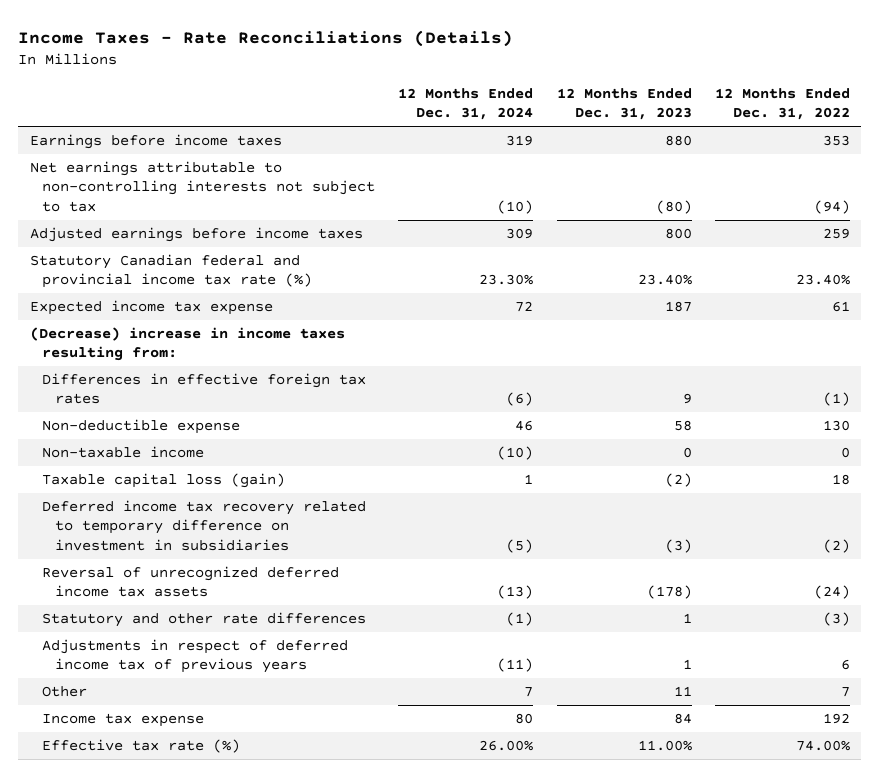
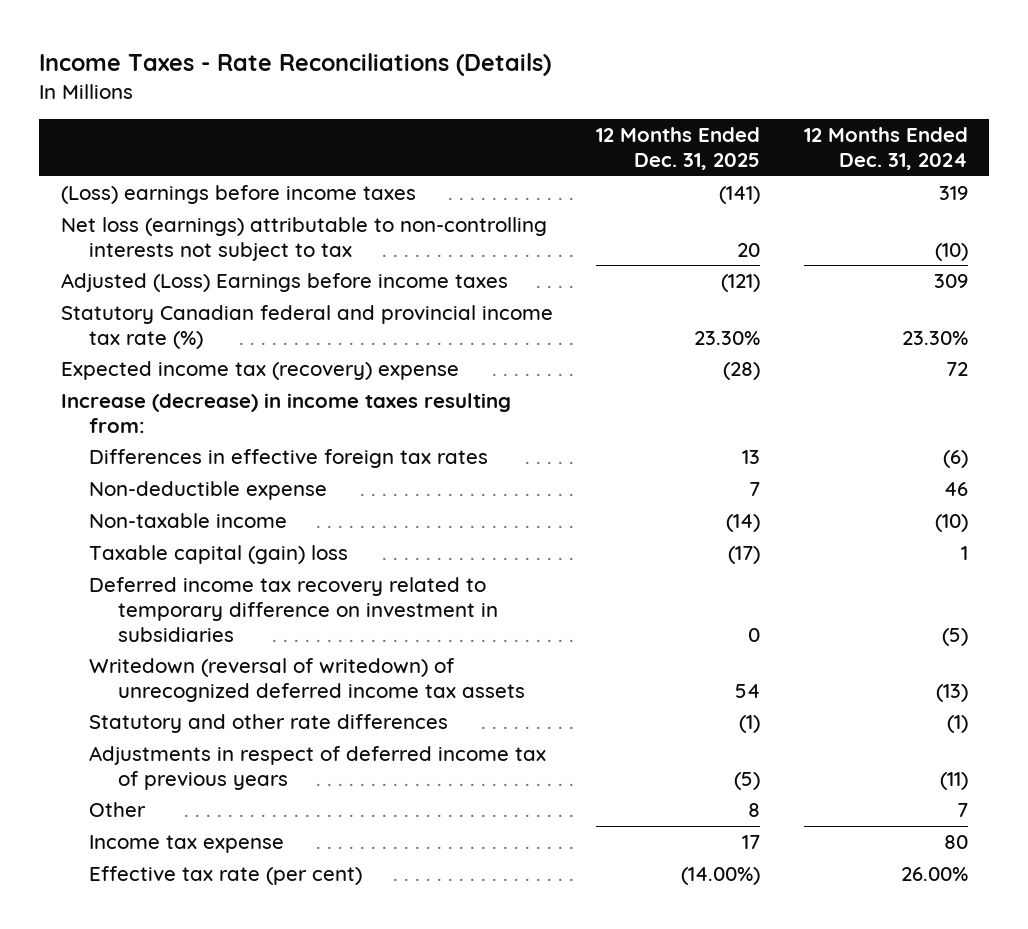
[556,87,692,121] 12 Months Ended Dec. 31, 2023 -> none
[714,87,850,121] 12 Months Ended Dec. 31, 2022 -> none
none -> [596,127,761,171] 12 Months Ended Dec. 31, 2025
[30,134,283,150] Earnings before income taxes -> [60,185,416,205] (Loss) earnings before income taxes
[30,161,376,212] Net earnings attributable to non-controlling interests not subject to tax -> [60,217,547,261] Net loss (earnings) attributable to non-controlling interests not subject to tax
[30,227,364,243] Adjusted earnings before income taxes -> [60,273,508,293] Adjusted (Loss) Earnings before income taxes
[30,300,274,316] Expected income tax expense -> [60,361,459,381] Expected income tax (recovery) expense
[30,327,346,362] (Decrease) increase in income taxes resulting from: -> [60,393,511,433] Increase (decrease) in income taxes resulting from:
[42,473,286,489] Taxable capital loss (gain) -> [89,545,349,565] Taxable capital (gain) loss
[42,566,340,598] Reversal of unrecognized deferred income tax assets -> [89,658,525,702] Writedown (reversal of writedown) of unrecognized deferred income tax assets
[42,739,241,754] Effective tax rate (%) -> [89,866,363,886] Effective tax rate (per cent)

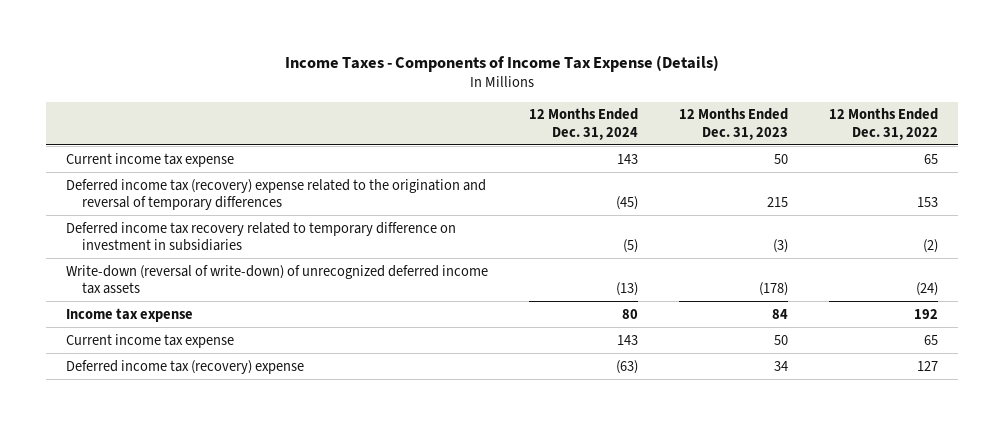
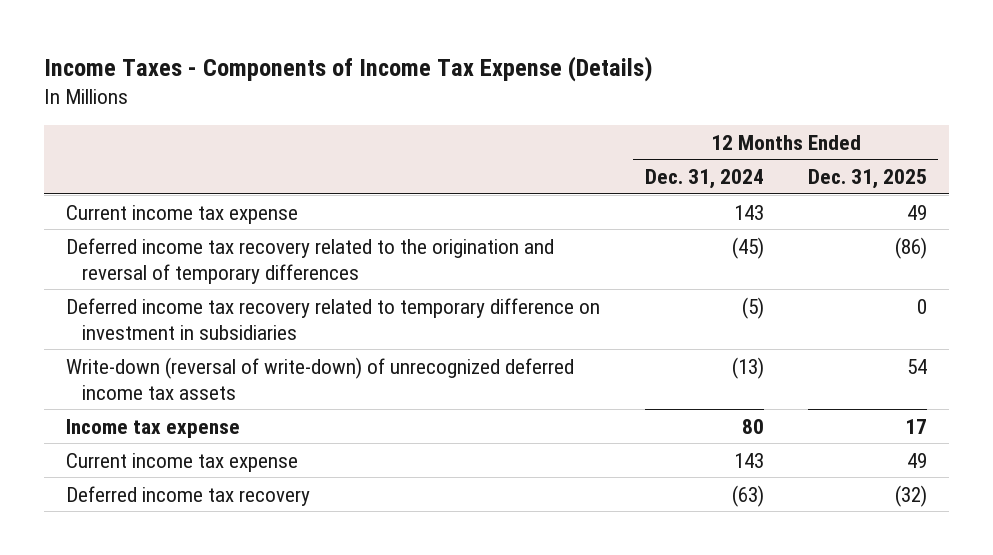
[678,108,788,140] 12 Months Ended Dec. 31, 2023 -> none
[828,108,938,140] 12 Months Ended Dec. 31, 2022 -> none
none -> [808,169,928,190] Dec. 31, 2025
[66,178,487,211] Deferred income tax (recovery) expense related to the origination and reversal of temporary differences -> [66,237,555,284] Deferred income tax recovery related to the origination and reversal of temporary differences
[66,359,305,374] Deferred income tax (recovery) expense -> [66,485,311,506] Deferred income tax recovery

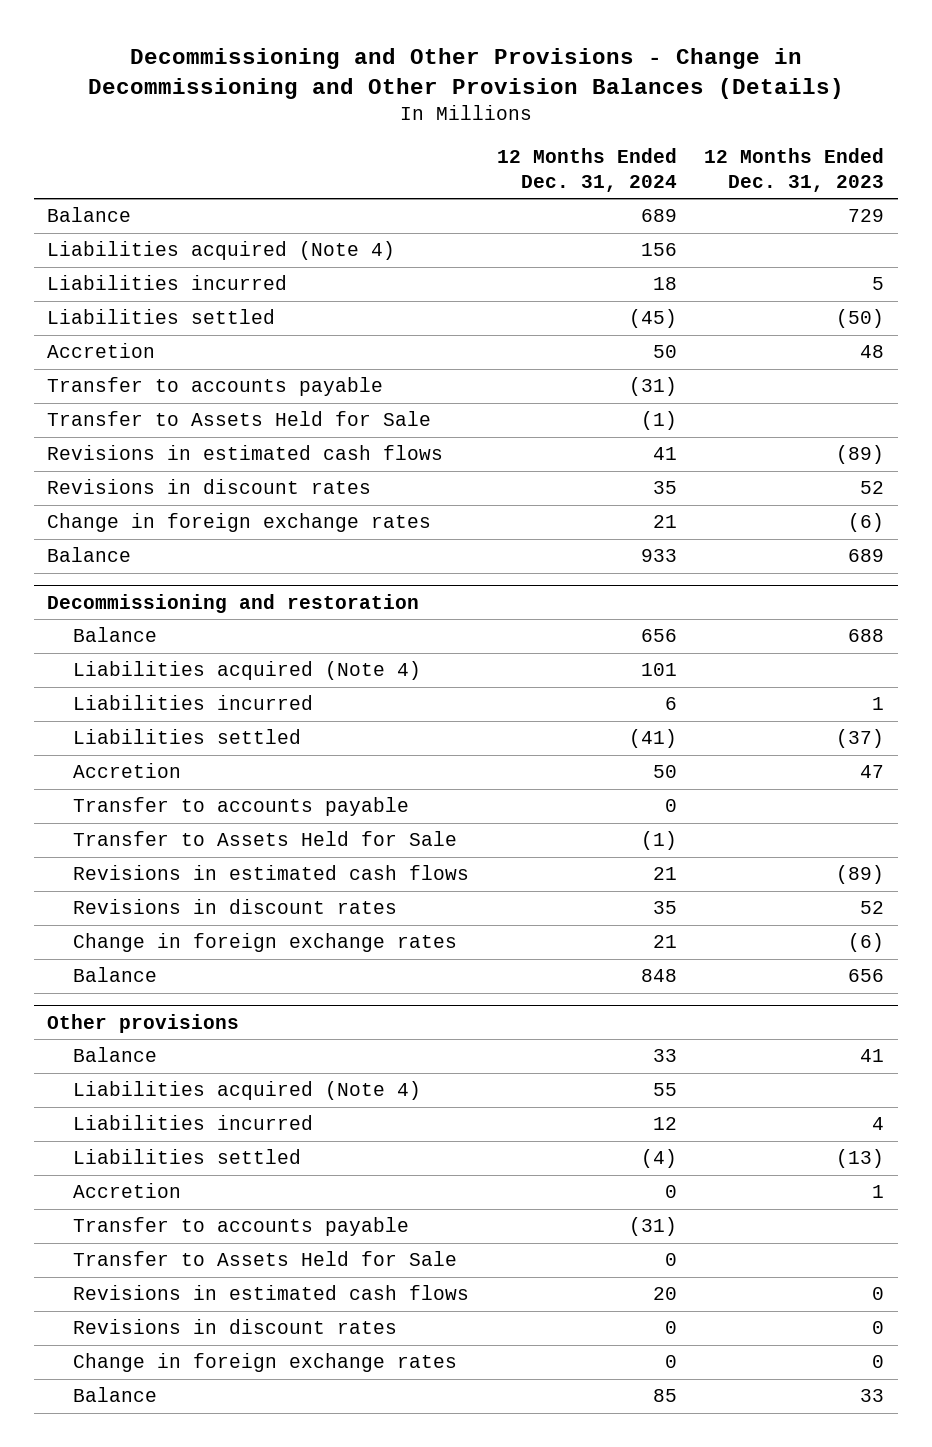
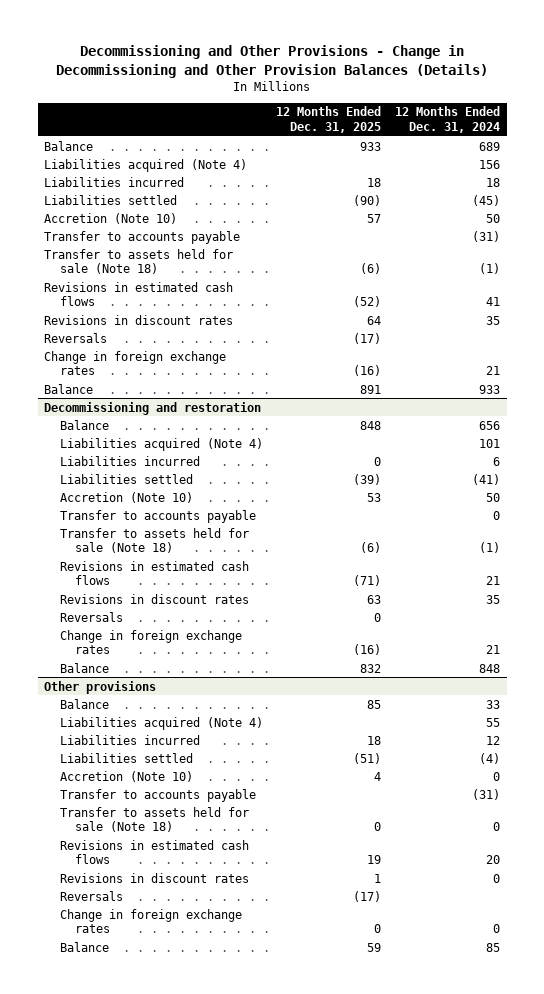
[704,147,885,192] 12 Months Ended Dec. 31, 2023 -> none
none -> [276,106,382,133] 12 Months Ended Dec. 31, 2025
[47,343,156,359] Accretion -> [44,212,178,224] Accretion (Note 10)
[47,411,432,427] Transfer to Assets Held for Sale -> [44,248,234,274] Transfer to assets held for sale (Note 18)
none -> [44,332,108,343] Reversals
[73,763,182,779] Accretion -> [59,491,193,503] Accretion (Note 10)
[73,831,458,847] Transfer to Assets Held for Sale -> [59,527,249,553] Transfer to assets held for sale (Note 18)
none -> [59,611,123,622] Reversals
[73,1183,182,1199] Accretion -> [59,770,193,782] Accretion (Note 10)
[73,1251,458,1267] Transfer to Assets Held for Sale -> [59,806,249,832] Transfer to assets held for sale (Note 18)
none -> [59,890,123,901] Reversals

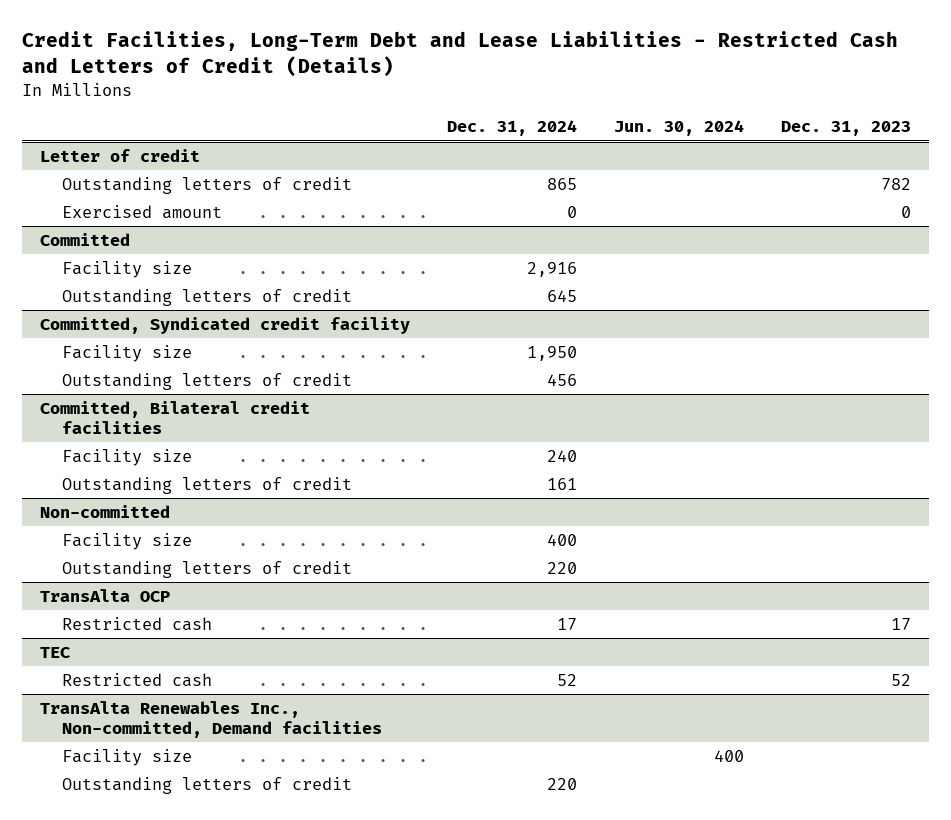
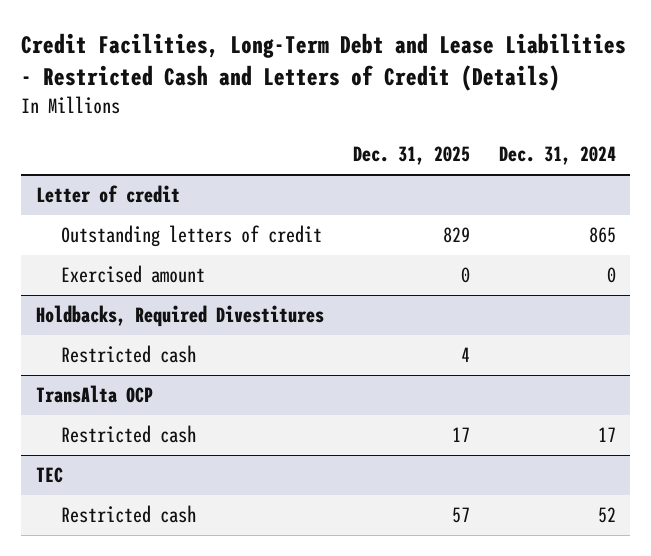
[613,120,744,137] Jun. 30, 2024 -> none
[780,121,911,137] Dec. 31, 2023 -> none
none -> [352,146,470,166] Dec. 31, 2025
[39,232,130,246] Committed -> none
[61,260,192,278] Facility size -> none
[61,288,352,306] Outstanding letters of credit -> none
[39,316,410,334] Committed, Syndicated credit facility -> none
[61,344,192,362] Facility size -> none
[61,372,352,390] Outstanding letters of credit -> none
[39,400,310,434] Committed, Bilateral credit facilities -> none
[61,448,192,466] Facility size -> none
[61,476,352,494] Outstanding letters of credit -> none
[39,504,170,518] Non-committed -> none
[61,532,192,550] Facility size -> none
[61,560,352,578] Outstanding letters of credit -> none
none -> [35,305,324,328] Holdbacks, Required Divestitures
none -> [60,345,196,364] Restricted cash
[39,700,382,738] TransAlta Renewables Inc., Non-committed, Demand facilities -> none
[61,748,192,766] Facility size -> none
[61,776,352,794] Outstanding letters of credit -> none

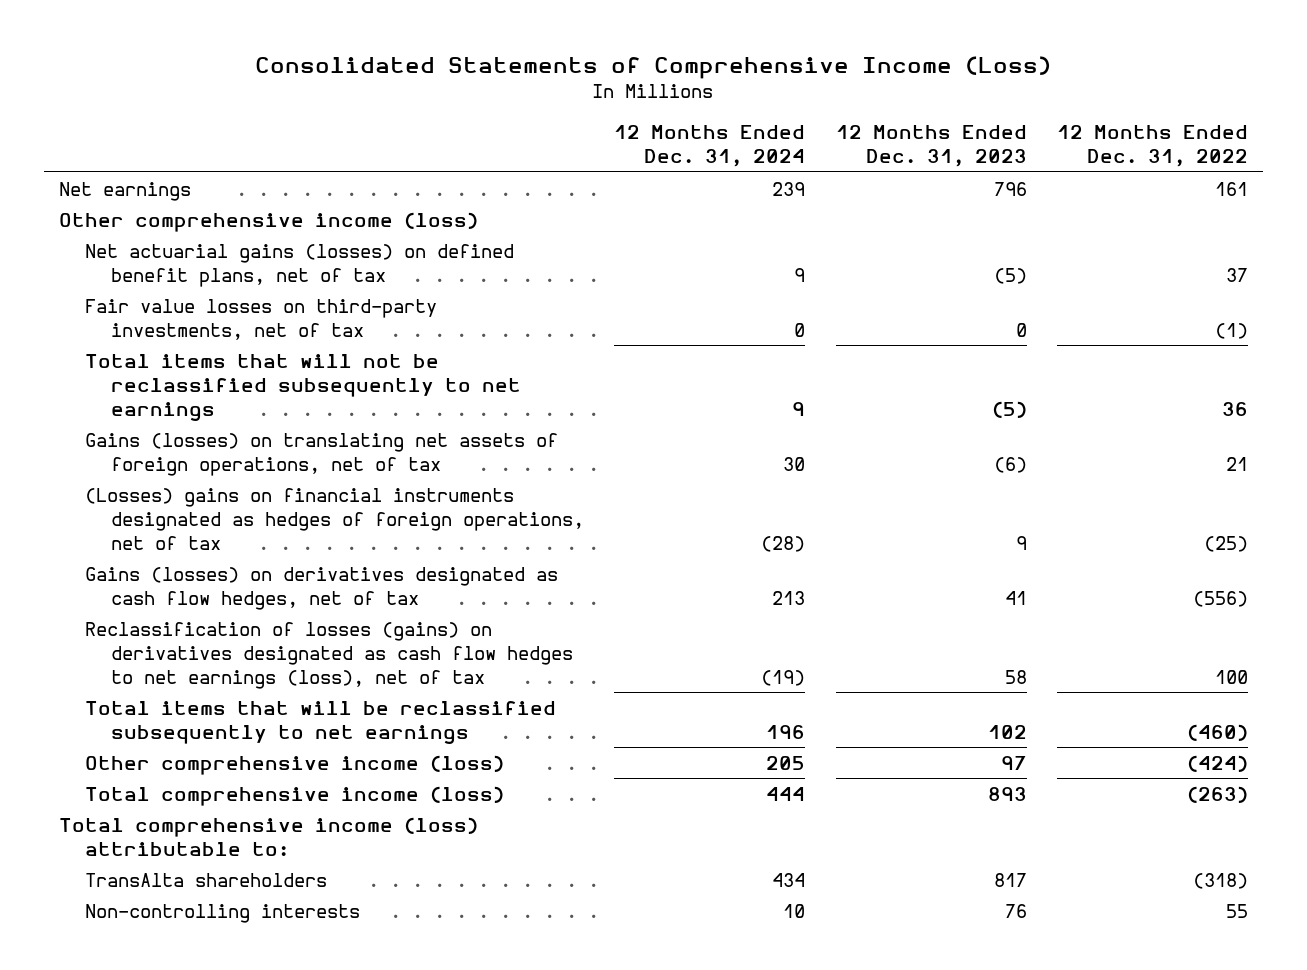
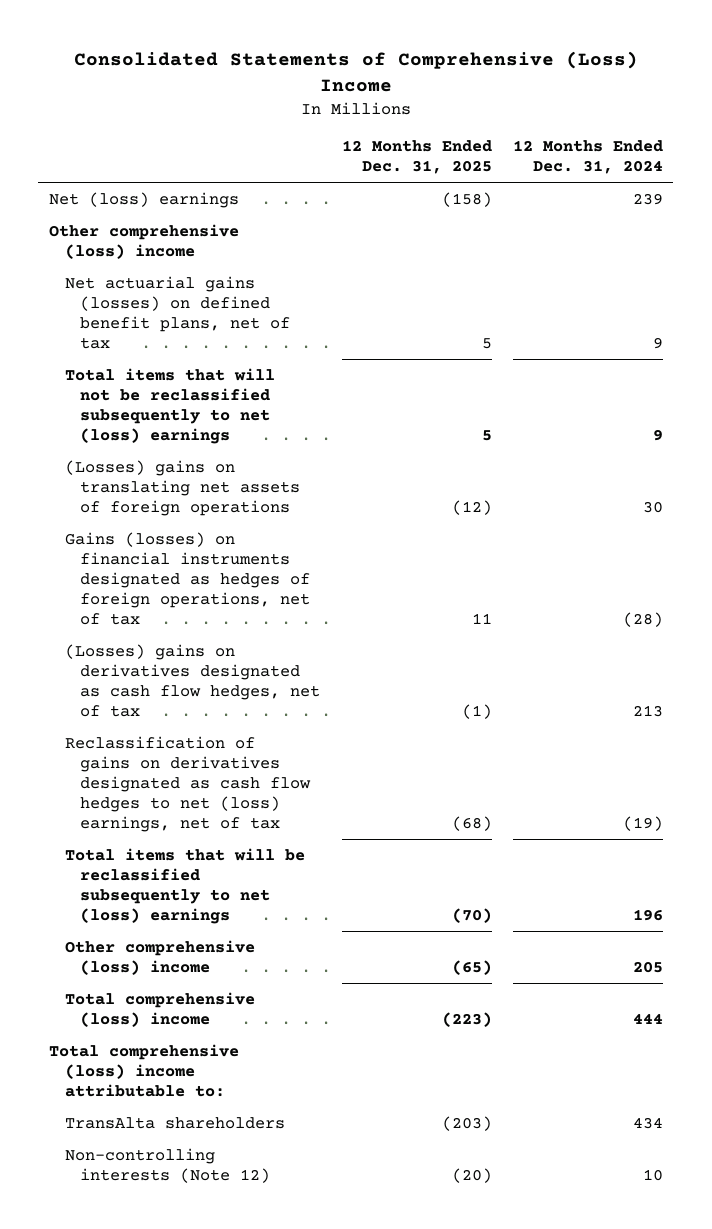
[255,56,1052,80] Consolidated Statements of Comprehensive Income (Loss) -> [73,50,638,92] Consolidated Statements of Comprehensive (Loss) Income
[835,125,1027,168] 12 Months Ended Dec. 31, 2023 -> none
[1056,125,1248,168] 12 Months Ended Dec. 31, 2022 -> none
none -> [341,140,492,175] 12 Months Ended Dec. 31, 2025
[59,181,192,201] Net earnings -> [49,191,240,208] Net (loss) earnings
[59,211,479,232] Other comprehensive income (loss) -> [49,223,240,259] Other comprehensive (loss) income
[85,298,438,340] Fair value losses on third-party investments, net of tax -> none
[85,353,522,421] Total items that will not be reclassified subsequently to net earnings -> [64,367,275,444] Total items that will not be reclassified subsequently to net (loss) earnings
[85,432,559,476] Gains (losses) on translating net assets of foreign operations, net of tax -> [64,459,301,516] (Losses) gains on translating net assets of foreign operations
[85,487,585,550] (Losses) gains on financial instruments designated as hedges of foreign operations, net of tax -> [64,531,311,625] Gains (losses) on financial instruments designated as hedges of foreign operations, net of tax
[85,566,559,610] Gains (losses) on derivatives designated as cash flow hedges, net of tax -> [64,643,321,717] (Losses) gains on derivatives designated as cash flow hedges, net of tax
[85,621,574,689] Reclassification of losses (gains) on derivatives designated as cash flow hedges to net earnings (loss), net of tax -> [64,735,312,832] Reclassification of gains on derivatives designated as cash flow hedges to net (loss) earnings, net of tax
[85,700,557,744] Total items that will be reclassified subsequently to net earnings -> [64,847,305,924] Total items that will be reclassified subsequently to net (loss) earnings
[85,754,505,775] Other comprehensive income (loss) -> [64,939,255,975] Other comprehensive (loss) income
[85,785,505,806] Total comprehensive income (loss) -> [64,991,255,1027] Total comprehensive (loss) income
[59,816,479,856] Total comprehensive income (loss) attributable to: -> [49,1043,240,1097] Total comprehensive (loss) income attributable to:
[85,903,361,923] Non-controlling interests -> [64,1147,271,1183] Non-controlling interests (Note 12)

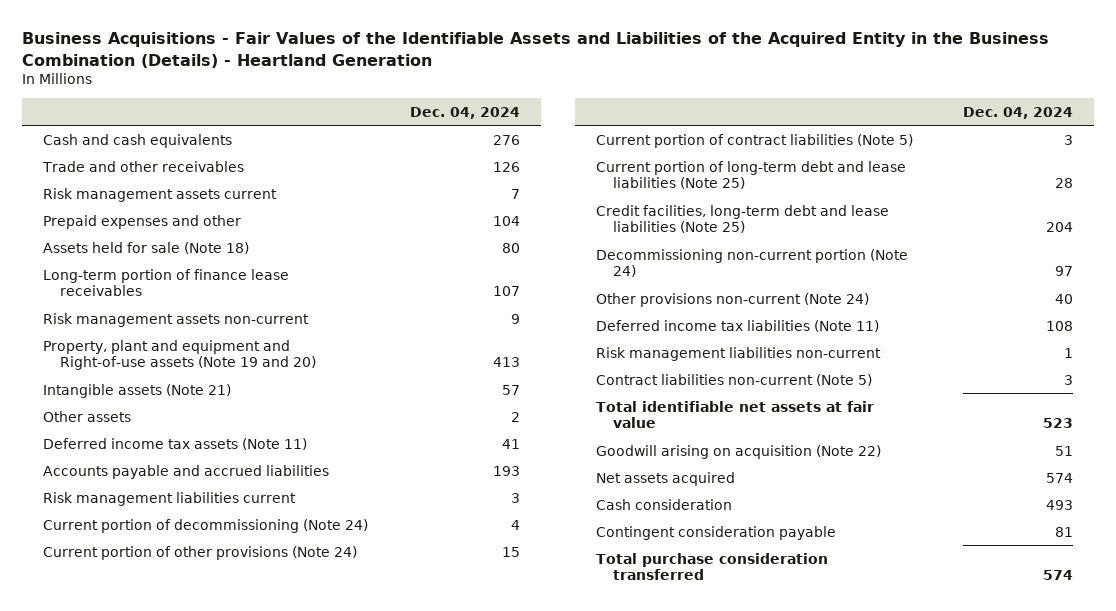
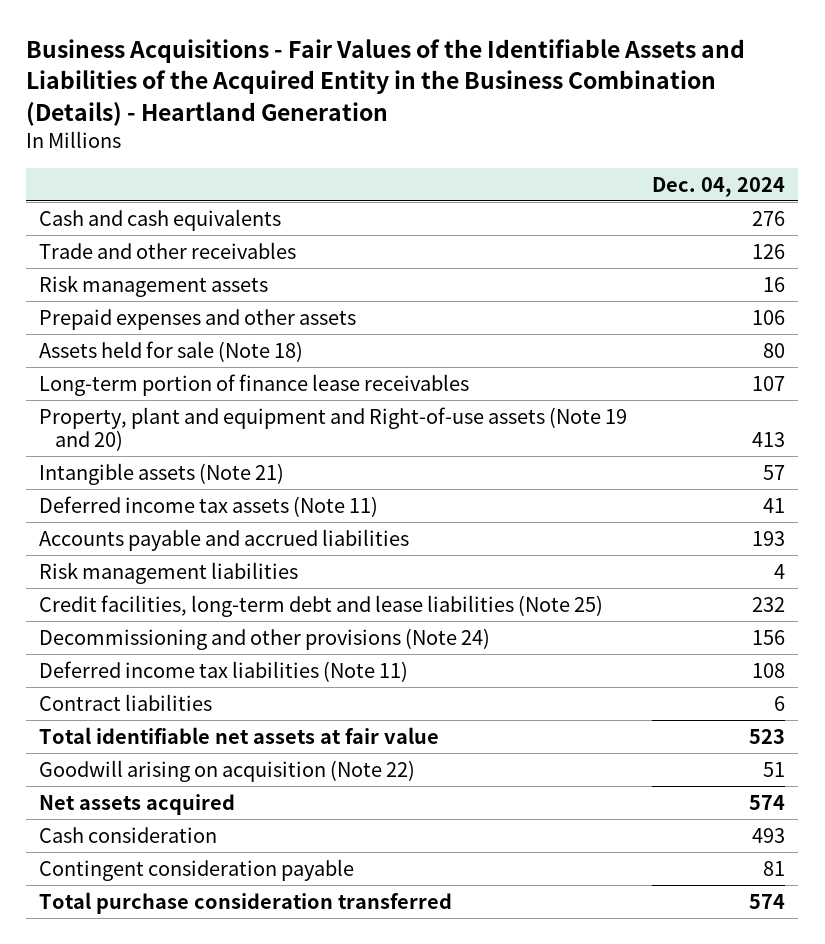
[43,187,278,202] Risk management assets current -> [39,274,269,297] Risk management assets
[510,188,520,199] 7 -> [763,276,786,292] 16
[43,214,242,229] Prepaid expenses and other -> [39,308,357,330] Prepaid expenses and other assets
[492,215,520,226] 104 -> [752,309,786,325] 106
[43,312,310,327] Risk management assets non-current -> none
[43,410,132,422] Other assets -> none
[43,518,369,533] Current portion of decommissioning (Note 24) -> none
[43,545,358,560] Current portion of other provisions (Note 24) -> none
[596,133,914,148] Current portion of contract liabilities (Note 5) -> none
[596,160,907,190] Current portion of long-term debt and lease liabilities (Note 25) -> none
[596,292,870,307] Other provisions non-current (Note 24) -> none
[43,491,297,506] Risk management liabilities current -> [39,561,299,584] Risk management liabilities
[510,492,520,503] 3 -> [774,563,786,579] 4
[1045,222,1073,233] 204 -> [752,596,786,612] 232
[596,248,909,278] Decommissioning non-current portion (Note 24) -> [39,627,491,650] Decommissioning and other provisions (Note 24)
[1054,266,1073,277] 97 -> [752,629,786,645] 156
[596,346,882,361] Risk management liabilities non-current -> none
[596,373,873,386] Contract liabilities non-current (Note 5) -> [39,693,213,711] Contract liabilities
[1063,374,1073,385] 3 -> [774,695,786,711] 6

